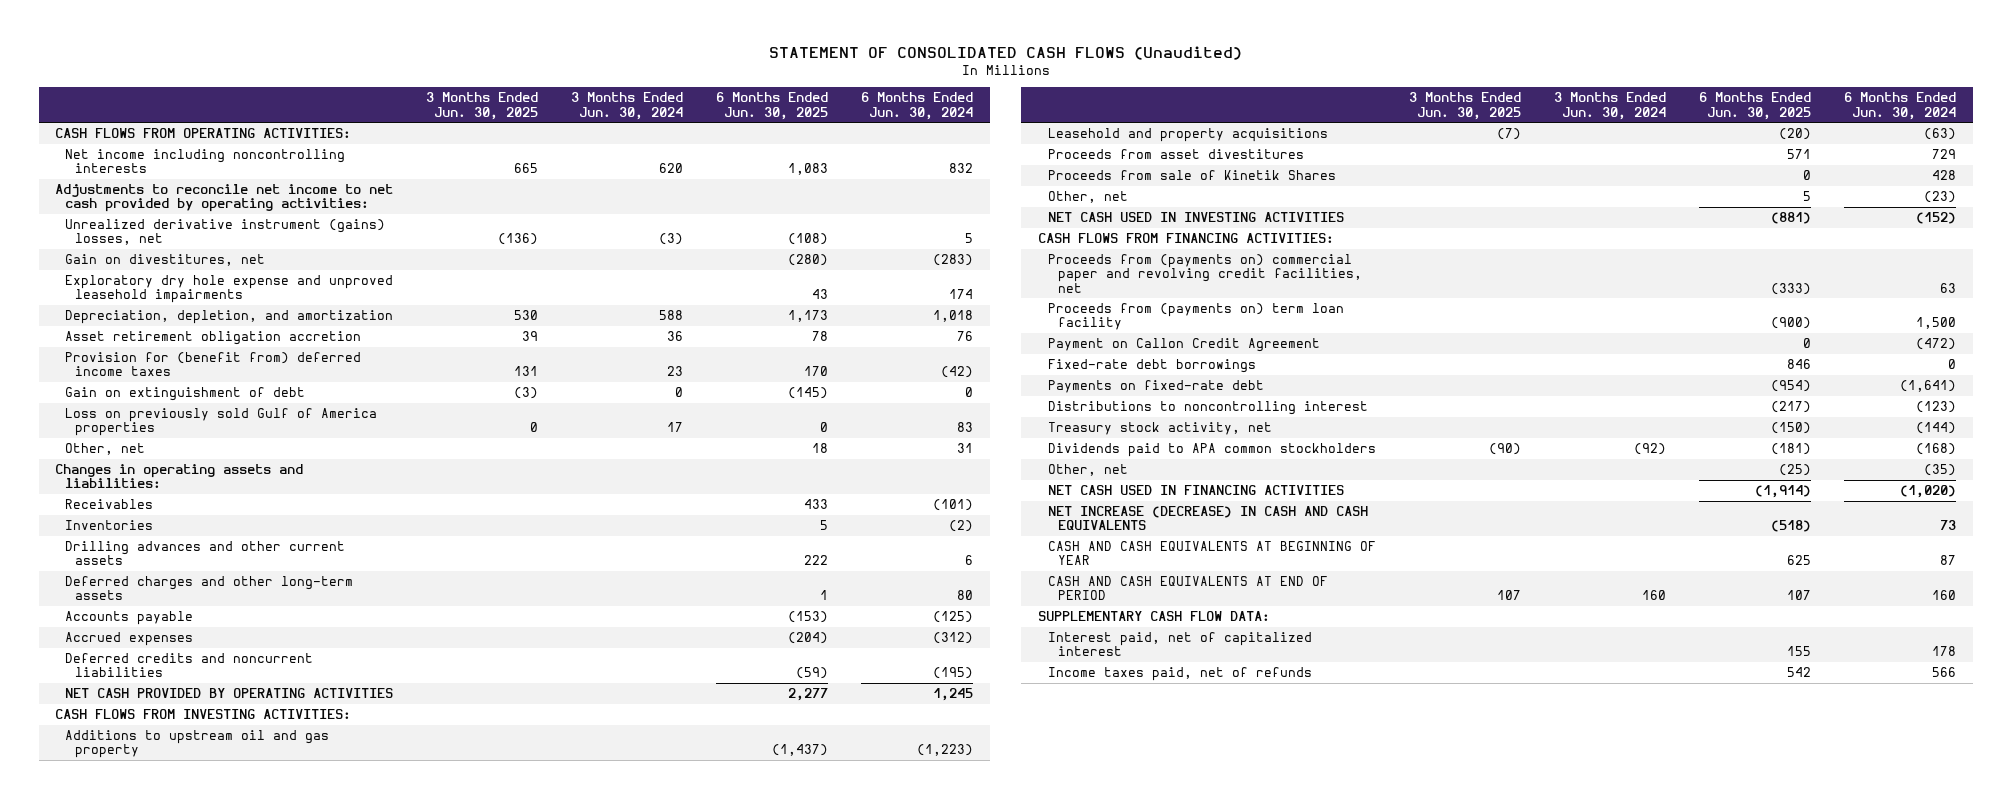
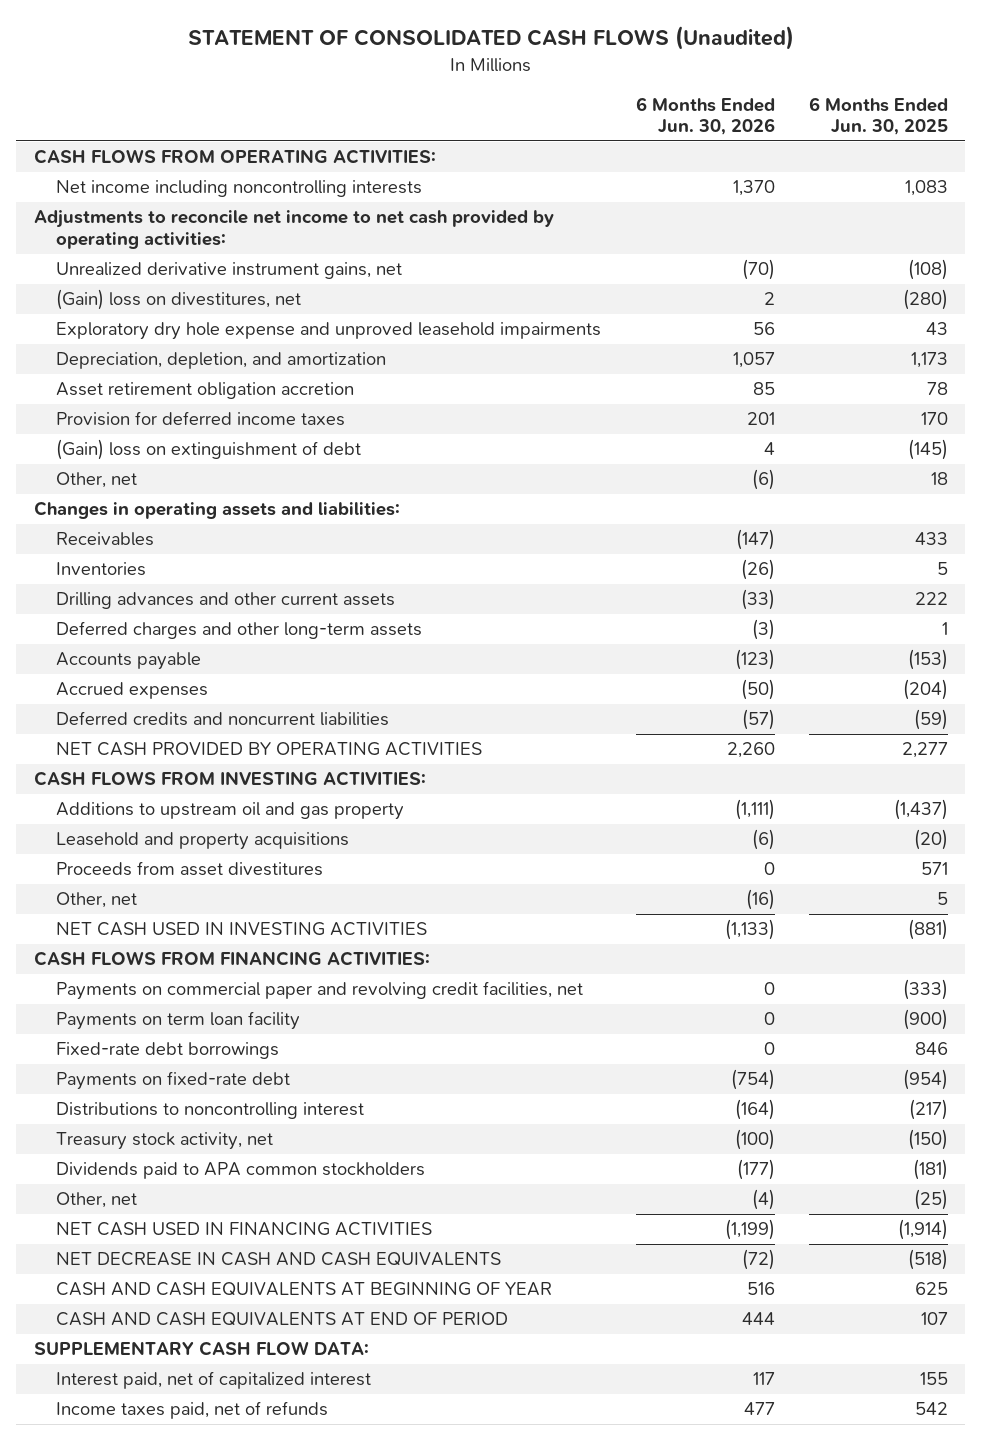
[426,92,539,120] 3 Months Ended Jun. 30, 2025 -> none
[571,92,684,120] 3 Months Ended Jun. 30, 2024 -> none
[861,92,974,120] 6 Months Ended Jun. 30, 2024 -> none
none -> [635,96,775,136] 6 Months Ended Jun. 30, 2026
[65,219,386,246] Unrealized derivative instrument (gains) losses, net -> [56,262,403,280] Unrealized derivative instrument gains, net
[65,254,266,267] Gain on divestitures, net -> [56,289,302,311] (Gain) loss on divestitures, net
[65,408,378,437] Loss on previously sold Gulf of America properties -> none
[65,352,362,377] Provision for (benefit from) deferred income taxes -> [56,411,346,427] Provision for deferred income taxes
[65,387,306,402] Gain on extinguishment of debt -> [56,439,362,461] (Gain) loss on extinguishment of debt
[1047,170,1336,181] Proceeds from sale of Kinetik Shares -> none
[1047,338,1320,353] Payment on Callon Credit Agreement -> none
[1047,254,1362,293] Proceeds from (payments on) commercial paper and revolving credit facilities, net -> [56,981,584,1001] Payments on commercial paper and revolving credit facilities, net
[1047,303,1344,331] Proceeds from (payments on) term loan facility -> [56,1011,301,1031] Payments on term loan facility
[1047,506,1368,531] NET INCREASE (DECREASE) IN CASH AND CASH EQUIVALENTS -> [56,1252,502,1267] NET DECREASE IN CASH AND CASH EQUIVALENTS

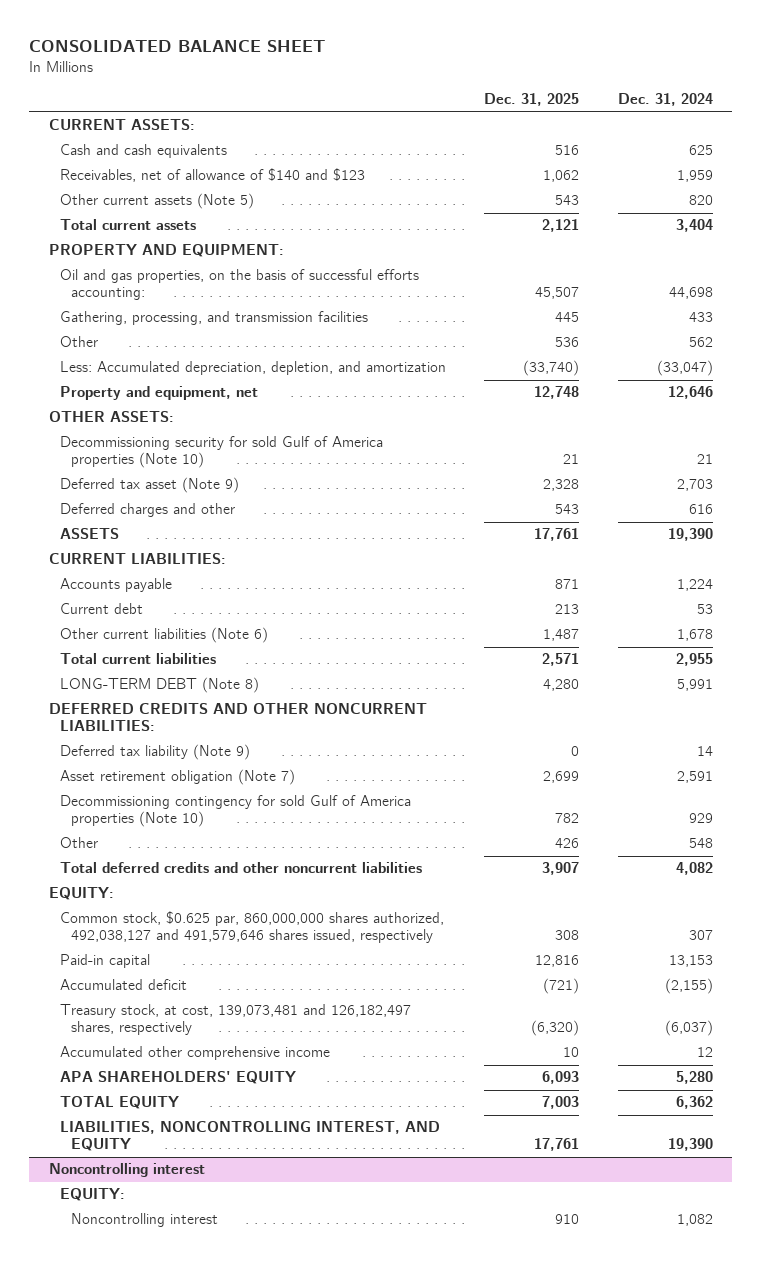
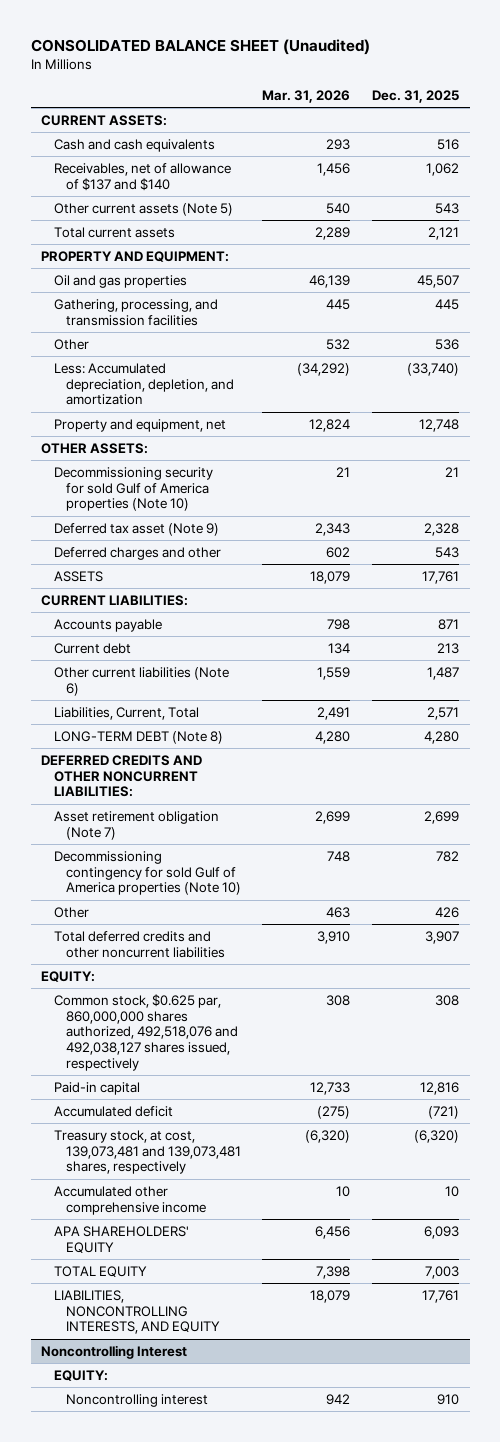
[29,40,326,53] CONSOLIDATED BALANCE SHEET -> [30,39,370,56] CONSOLIDATED BALANCE SHEET (Unaudited)
[617,93,713,107] Dec. 31, 2024 -> none
none -> [262,89,351,103] Mar. 31, 2026
[60,168,366,183] Receivables, net of allowance of $140 and $123 -> [53,162,231,191] Receivables, net of allowance of $137 and $140
[60,269,420,301] Oil and gas properties, on the basis of successful efforts accounting: -> [53,274,187,288] Oil and gas properties
[60,653,217,665] Total current liabilities -> [53,706,199,720] Liabilities, Current, Total
[60,744,251,761] Deferred tax liability (Note 9) -> none
[60,911,445,944] Common stock, $0.625 par, 860,000,000 shares authorized, 492,038,127 and 491,579,646 shares issued, respectively -> [53,993,239,1072] Common stock, $0.625 par, 860,000,000 shares authorized, 492,518,076 and 492,038,127 shares issued, respectively
[60,1004,412,1036] Treasury stock, at cost, 139,073,481 and 126,182,497 shares, respectively -> [53,1129,242,1175] Treasury stock, at cost, 139,073,481 and 139,073,481 shares, respectively
[60,1121,441,1152] LIABILITIES, NONCONTROLLING INTEREST, AND EQUITY -> [53,1289,221,1335] LIABILITIES, NONCONTROLLING INTERESTS, AND EQUITY
[48,1163,205,1178] Noncontrolling interest -> [41,1344,188,1359] Noncontrolling Interest

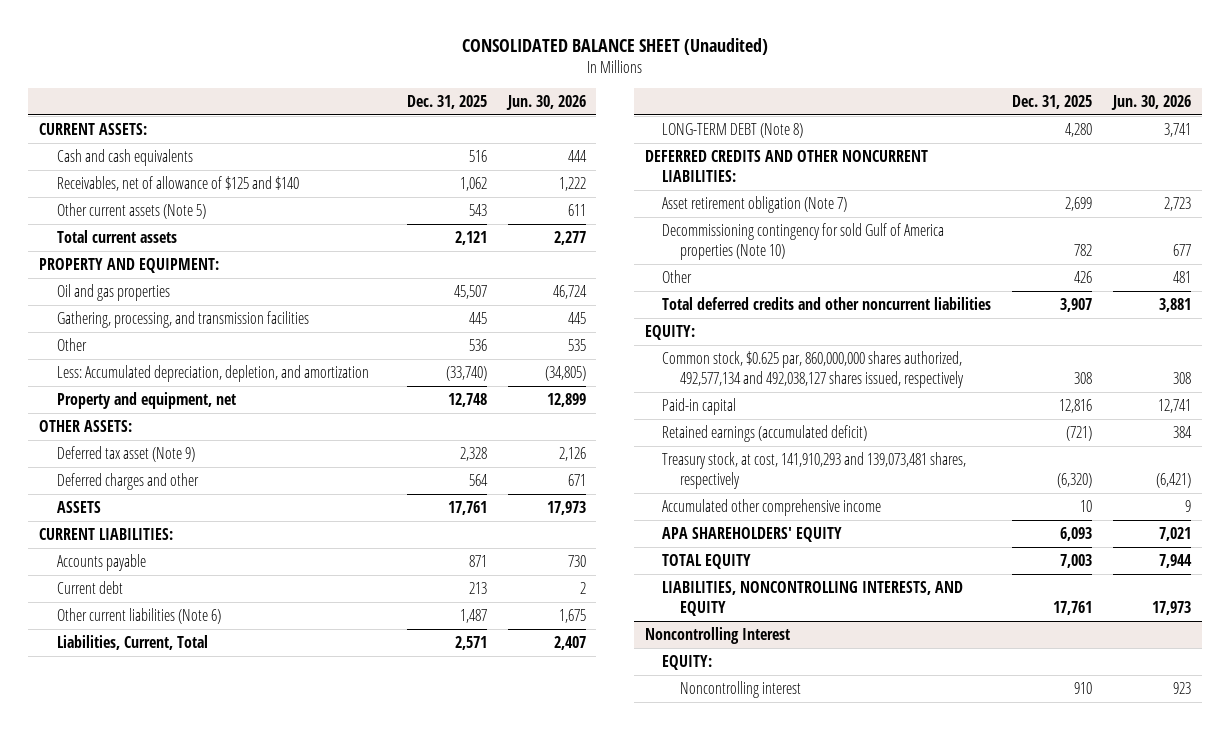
[262,89,351,103] Mar. 31, 2026 -> none
none -> [505,94,586,110] Jun. 30, 2026
[53,162,231,191] Receivables, net of allowance of $137 and $140 -> [56,175,299,191] Receivables, net of allowance of $125 and $140
[53,466,213,512] Decommissioning security for sold Gulf of America properties (Note 10) -> none
[434,546,459,558] 543 -> [468,473,488,486] 564
[53,993,239,1072] Common stock, $0.625 par, 860,000,000 shares authorized, 492,518,076 and 492,038,127 shares issued, respectively -> [662,350,965,388] Common stock, $0.625 par, 860,000,000 shares authorized, 492,577,134 and 492,038,127 shares issued, respectively
[53,1105,173,1117] Accumulated deficit -> [662,424,868,442] Retained earnings (accumulated deficit)
[53,1129,242,1175] Treasury stock, at cost, 139,073,481 and 139,073,481 shares, respectively -> [662,451,967,489] Treasury stock, at cost, 141,910,293 and 139,073,481 shares, respectively

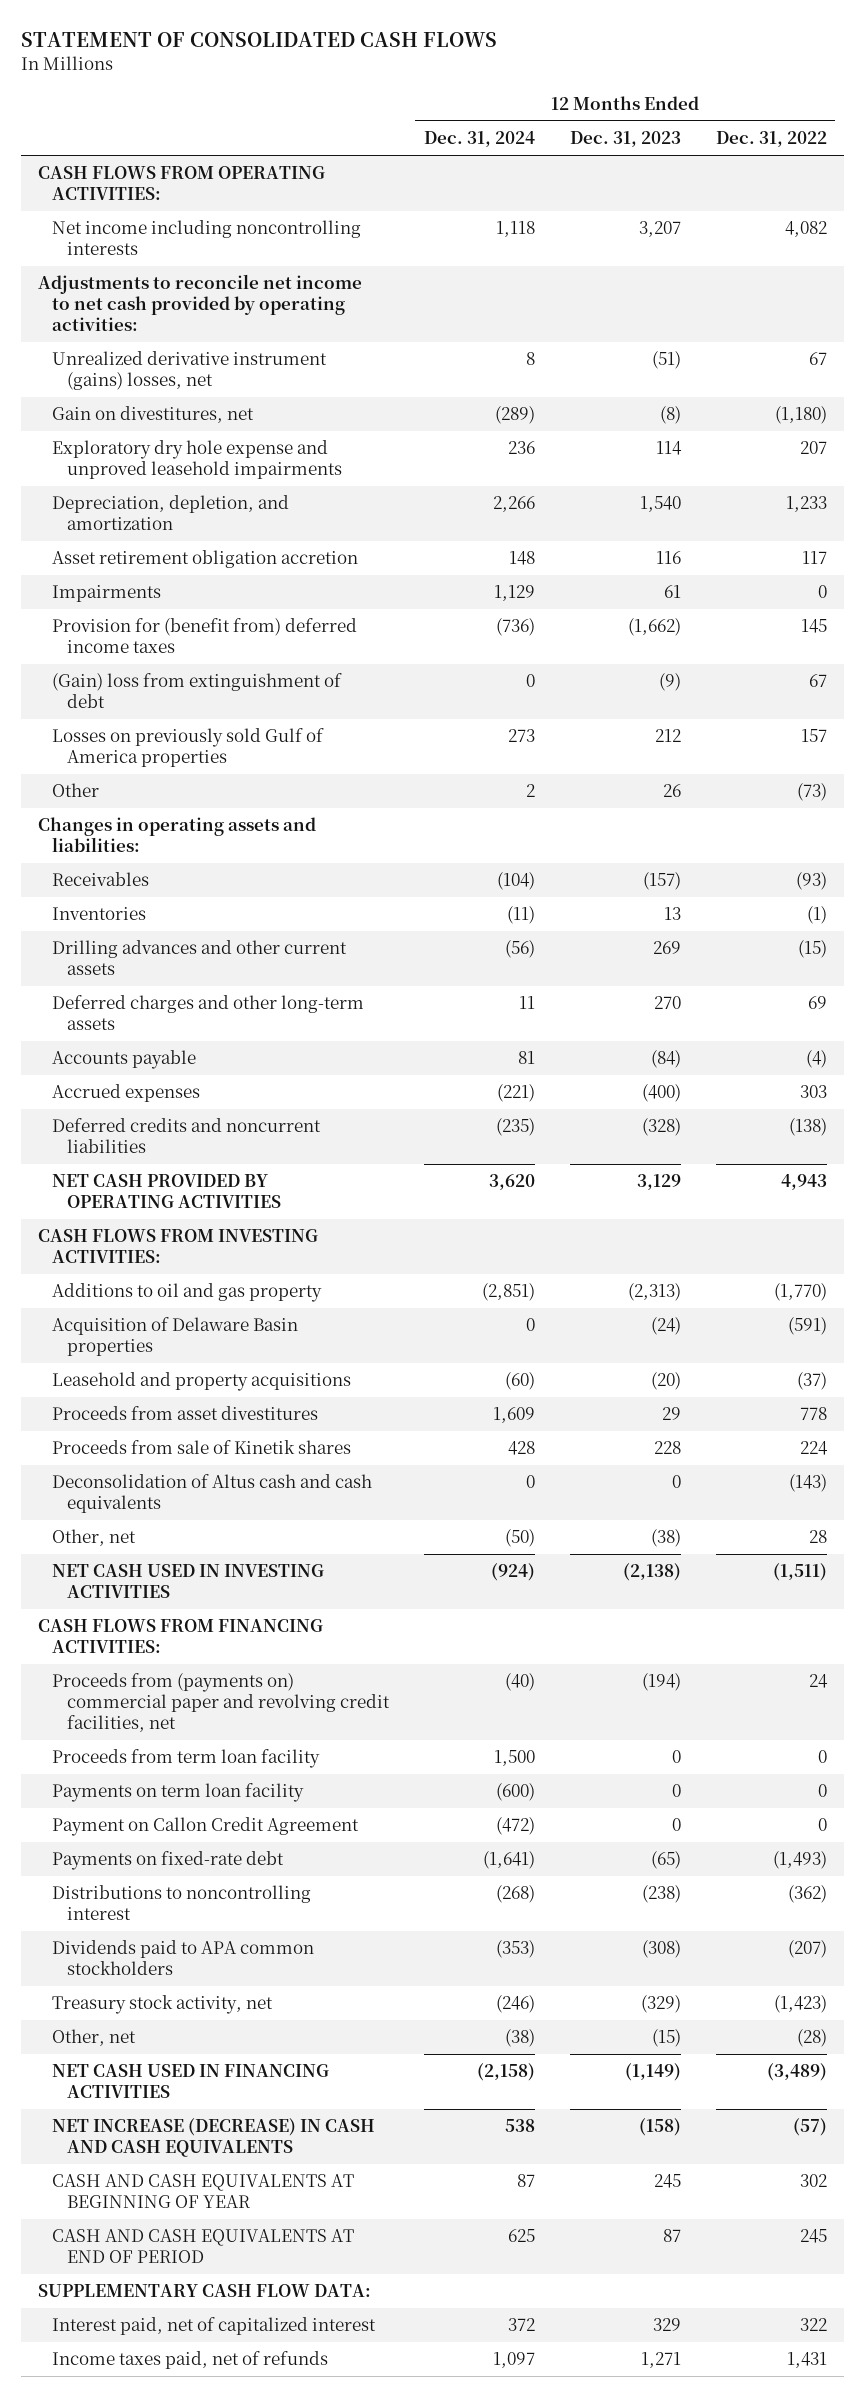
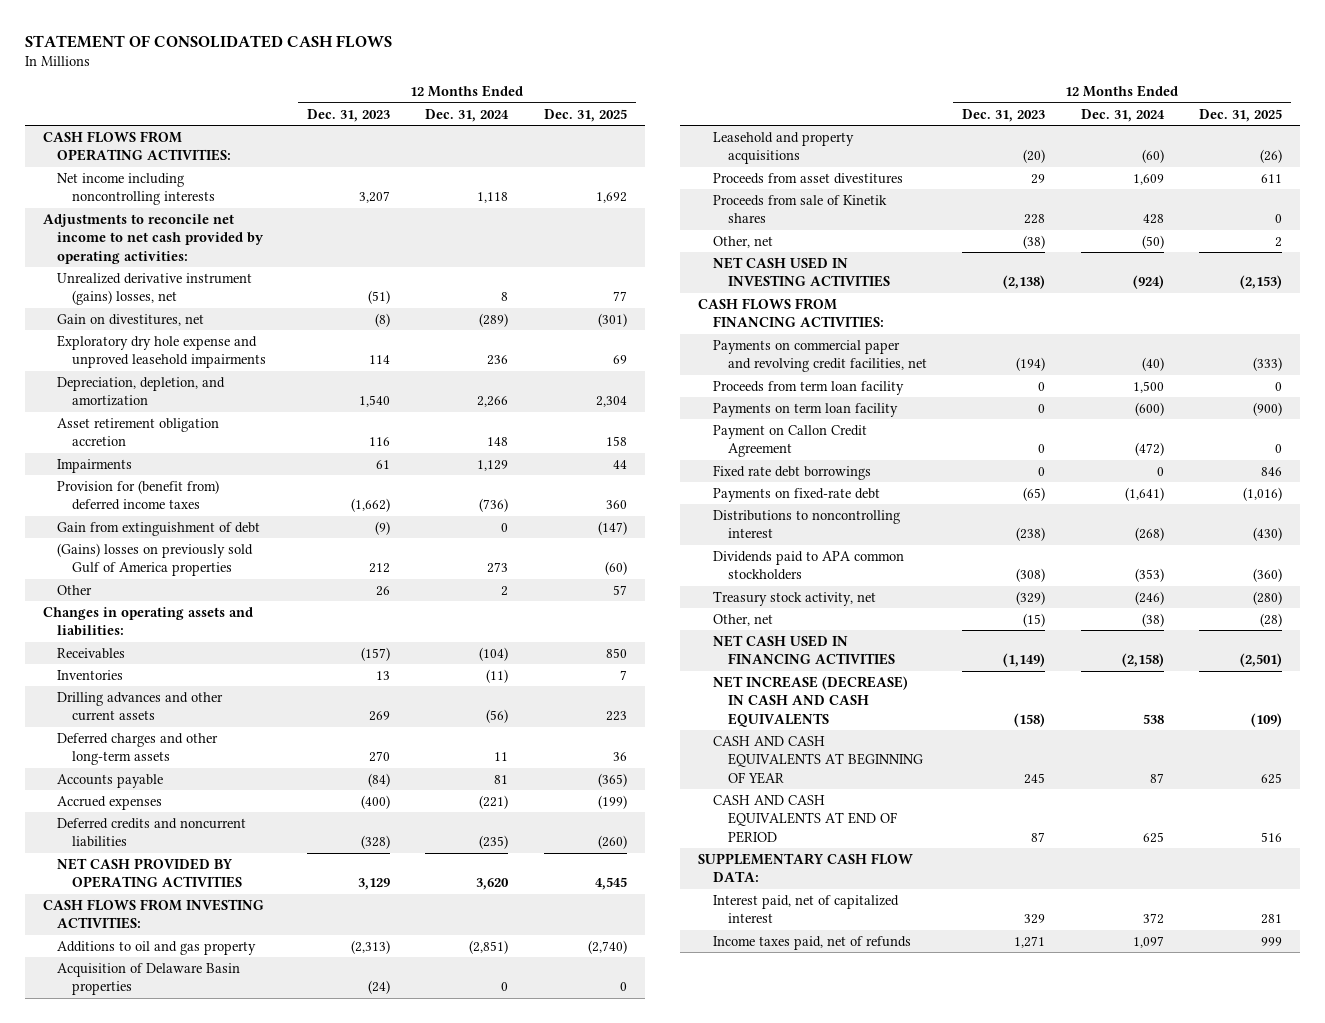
[715,131,827,148] Dec. 31, 2022 -> none
none -> [543,108,627,122] Dec. 31, 2025
[52,673,343,708] (Gain) loss from extinguishment of debt -> [57,521,261,536] Gain from extinguishment of debt
[52,728,325,767] Losses on previously sold Gulf of America properties -> [57,542,254,577] (Gains) losses on previously sold Gulf of America properties
[52,1474,373,1513] Deconsolidation of Altus cash and cash equivalents -> none
[52,1673,390,1732] Proceeds from (payments on) commercial paper and revolving credit facilities, net -> [712,339,927,373] Payments on commercial paper and revolving credit facilities, net
none -> [712,464,871,480] Fixed rate debt borrowings

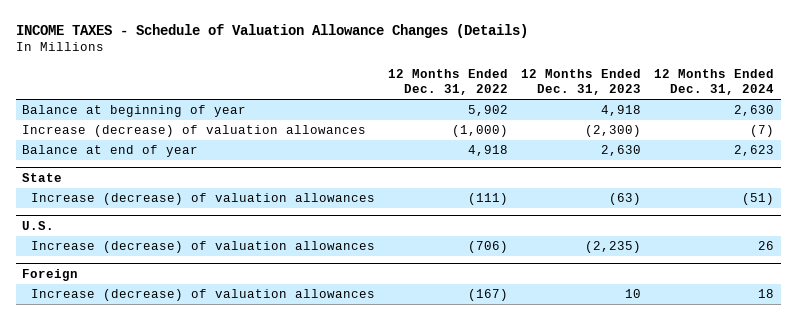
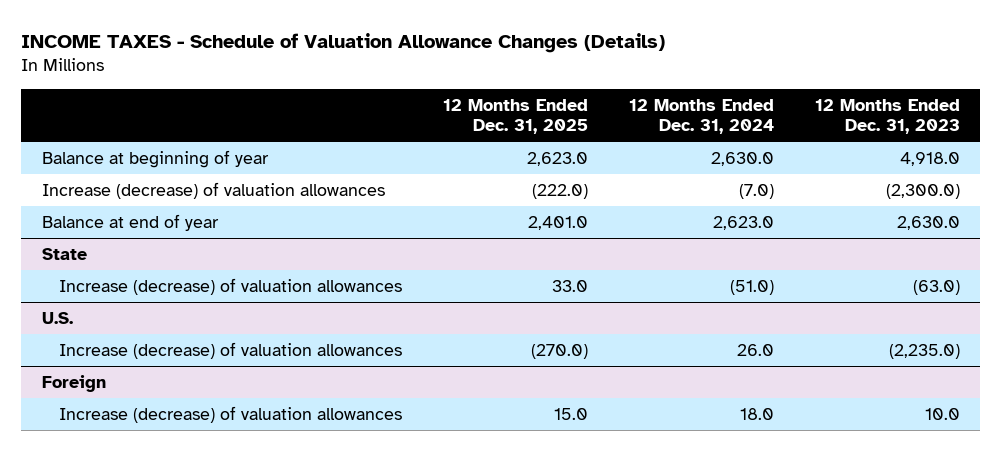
[388,68,509,96] 12 Months Ended Dec. 31, 2022 -> none
none -> [443,98,589,135] 12 Months Ended Dec. 31, 2025
[601,105,642,117] 4,918 -> [899,151,960,166] 4,918.0
[734,105,775,117] 2,630 -> [710,151,774,166] 2,630.0
[585,125,642,138] (2,300) -> [885,183,960,199] (2,300.0)
[750,125,775,138] (7) -> [738,183,774,199] (7.0)
[601,145,642,157] 2,630 -> [896,215,960,230] 2,630.0
[734,145,775,157] 2,623 -> [712,215,774,230] 2,623.0
[609,193,642,206] (63) -> [912,279,960,295] (63.0)
[742,193,775,206] (51) -> [729,279,774,295] (51.0)
[585,241,642,254] (2,235) -> [888,343,960,359] (2,235.0)
[758,241,775,251] 26 -> [736,343,774,356] 26.0
[625,289,642,299] 10 -> [924,407,960,420] 10.0
[758,289,775,299] 18 -> [739,407,774,420] 18.0

